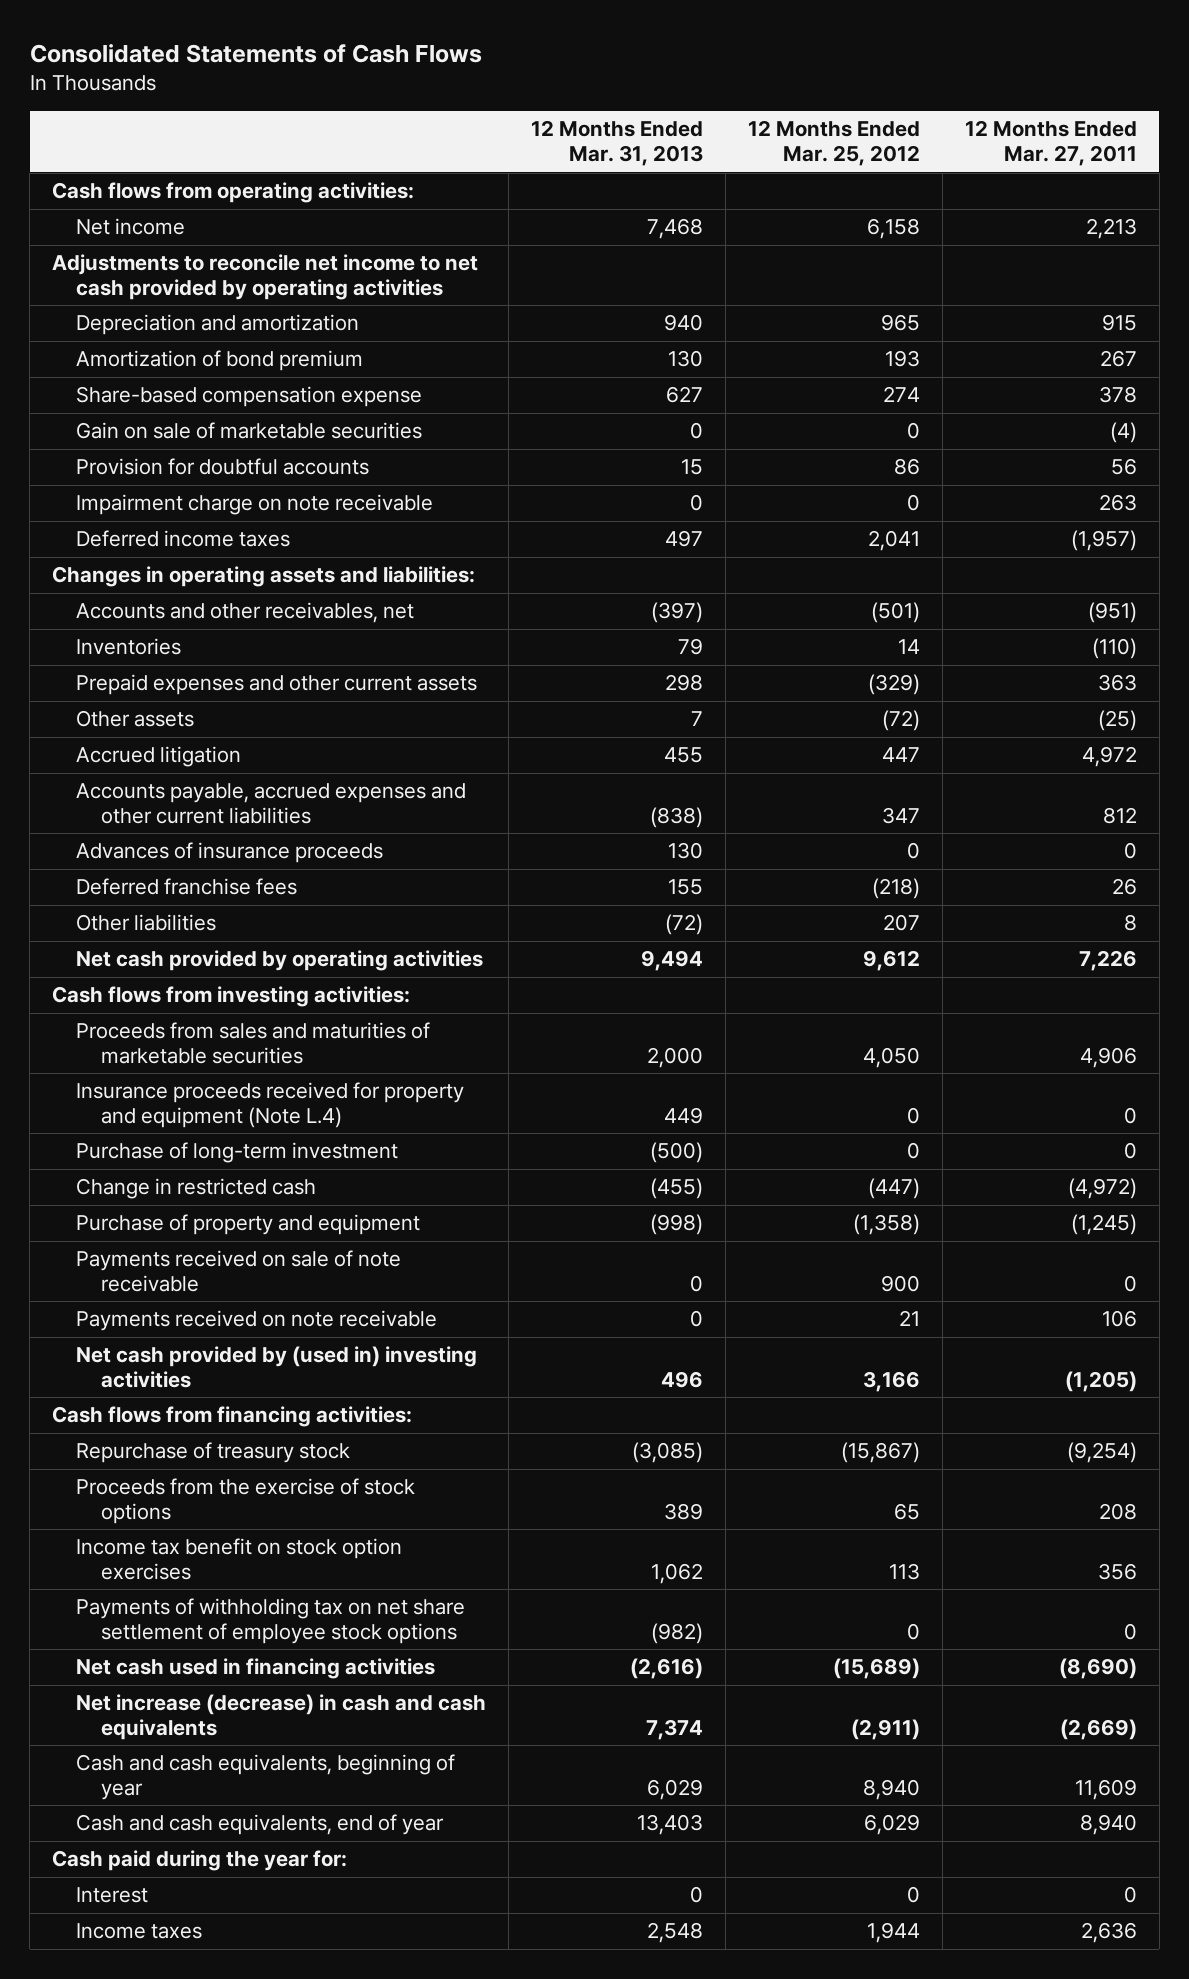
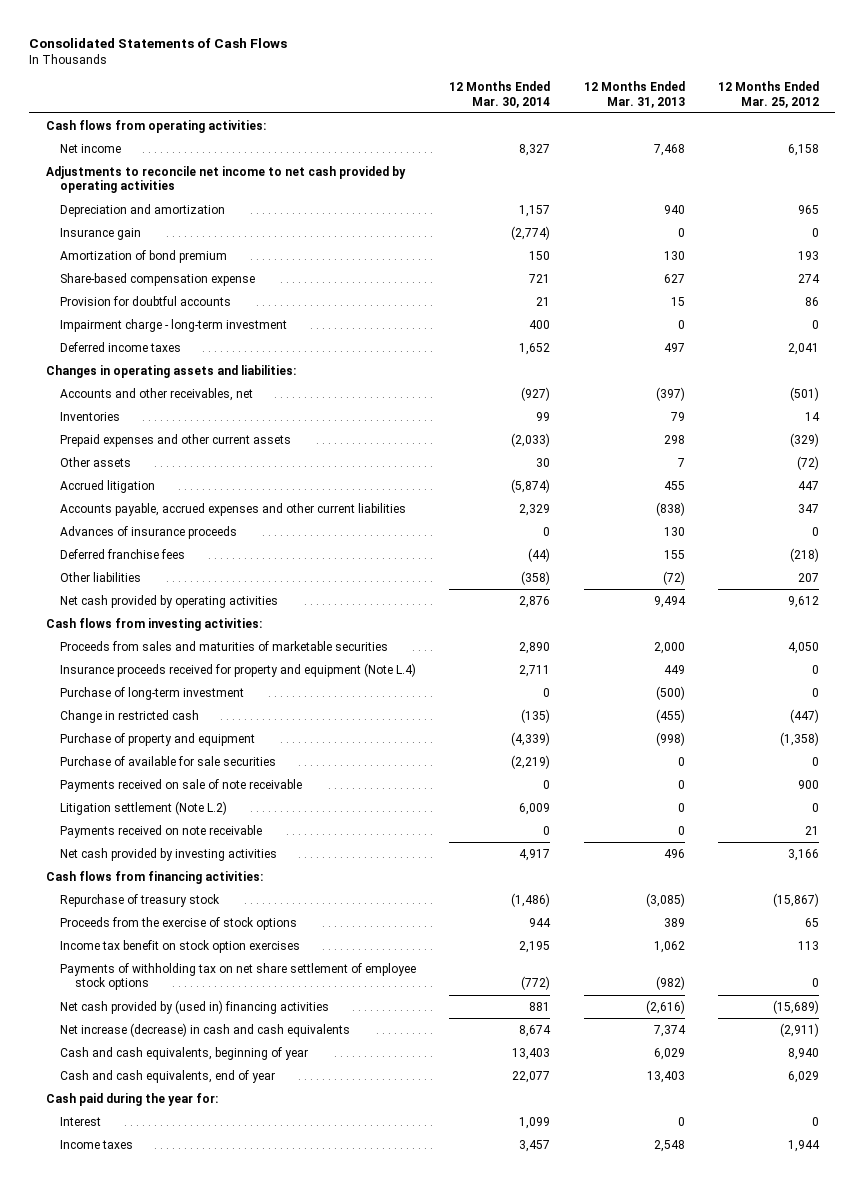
[964,120,1137,167] 12 Months Ended Mar. 27, 2011 -> none
none -> [449,81,551,108] 12 Months Ended Mar. 30, 2014
none -> [60,227,142,240] Insurance gain
[76,422,423,440] Gain on sale of marketable securities -> none
[76,494,434,516] Impairment charge on note receivable -> none
none -> [60,318,288,332] Impairment charge - long-term investment
none -> [60,755,277,766] Purchase of available for sale securities
none -> [60,800,228,815] Litigation settlement (Note L.2)
[76,1346,478,1389] Net cash provided by (used in) investing activities -> [60,847,278,861] Net cash provided by investing activities
[76,1658,436,1680] Net cash used in financing activities -> [60,999,330,1014] Net cash provided by (used in) financing activities

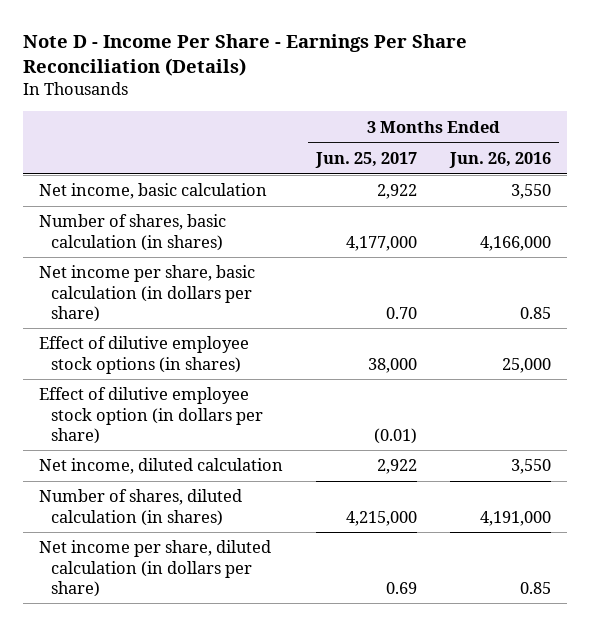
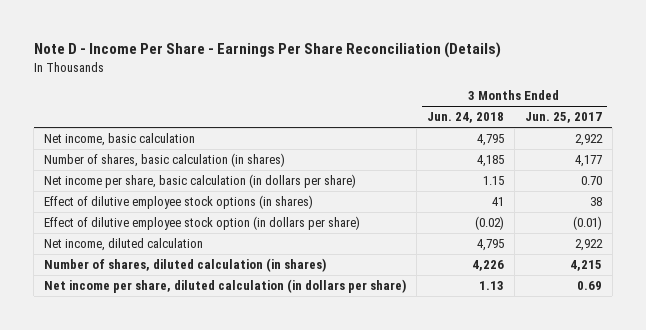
[448,151,551,168] Jun. 26, 2016 -> none
none -> [426,112,504,124] Jun. 24, 2018
[346,235,418,251] 4,177,000 -> [574,155,602,168] 4,177
[368,357,418,373] 38,000 -> [589,197,602,207] 38
[346,510,418,526] 4,215,000 -> [569,260,602,272] 4,215

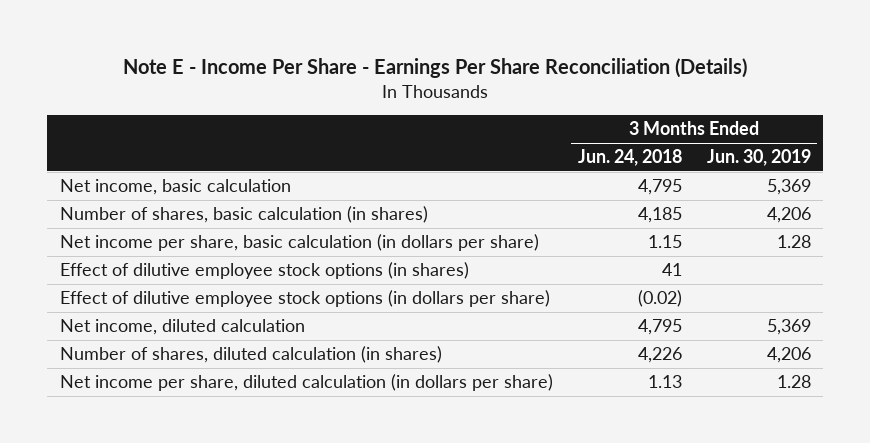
[33,42,501,59] Note D - Income Per Share - Earnings Per Share Reconciliation (Details) -> [123,58,748,79] Note E - Income Per Share - Earnings Per Share Reconciliation (Details)
[524,112,602,124] Jun. 25, 2017 -> none
none -> [706,149,811,167] Jun. 30, 2019
[44,216,361,231] Effect of dilutive employee stock option (in dollars per share) -> [59,290,550,308] Effect of dilutive employee stock options (in dollars per share)

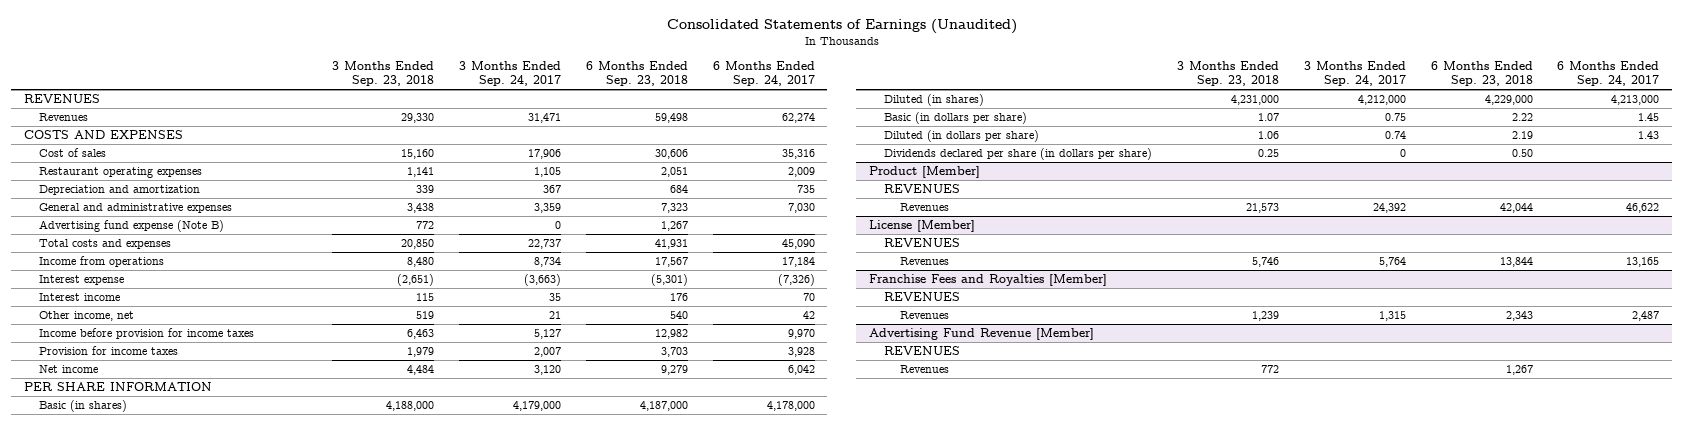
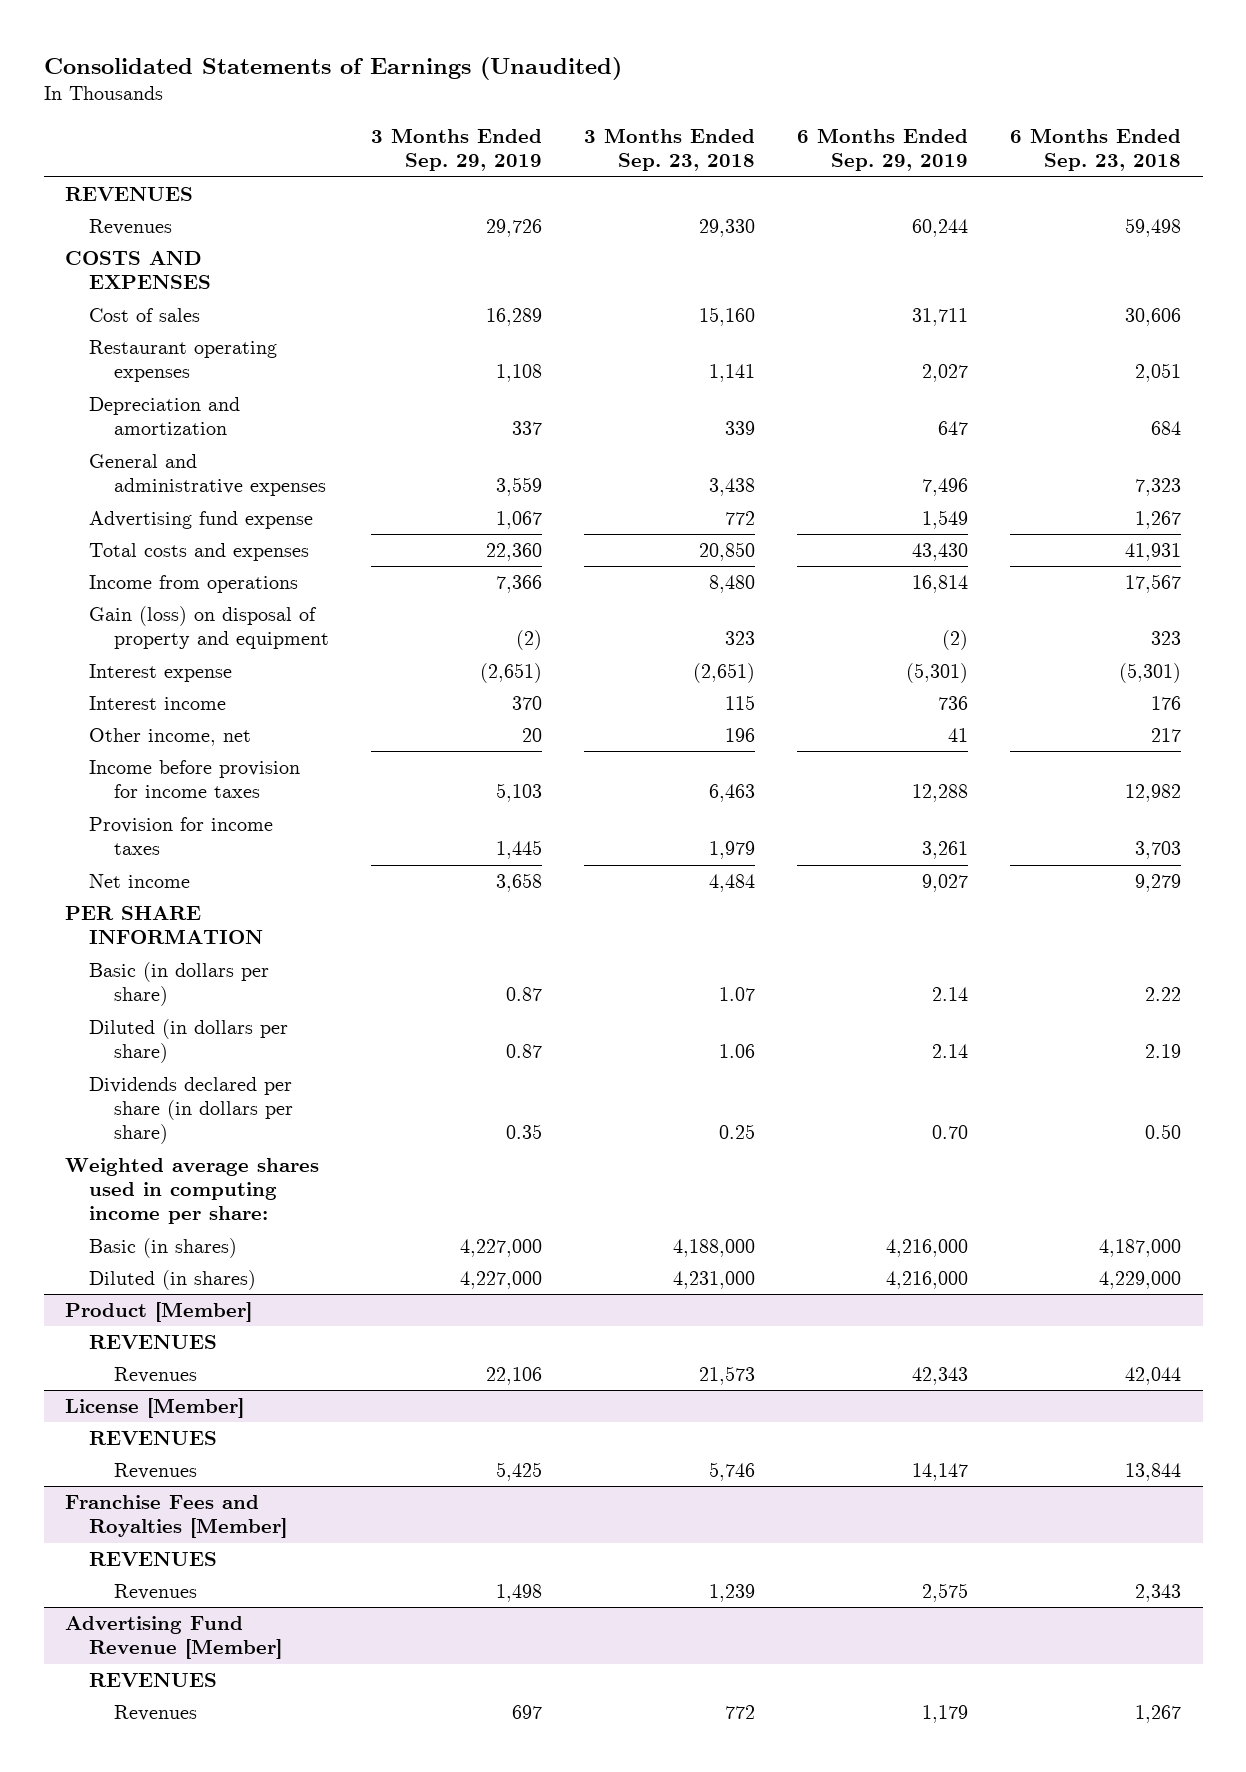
[459,60,562,87] 3 Months Ended Sep. 24, 2017 -> none
[712,60,815,87] 6 Months Ended Sep. 24, 2017 -> none
none -> [370,127,542,172] 3 Months Ended Sep. 29, 2019
none -> [797,127,969,172] 6 Months Ended Sep. 29, 2019
[39,220,225,233] Advertising fund expense (Note B) -> [89,510,314,529] Advertising fund expense
none -> [89,605,329,650] Gain (loss) on disposal of property and equipment
[416,311,435,320] 519 -> [725,727,756,742] 196
[669,311,688,320] 540 -> [1151,727,1182,742] 217
none -> [64,1157,319,1225] Weighted average shares used in computing income per share:
[39,400,128,413] Basic (in shares) -> [89,1237,238,1258] Basic (in shares)
[884,94,985,107] Diluted (in shares) -> [89,1269,257,1290] Diluted (in shares)

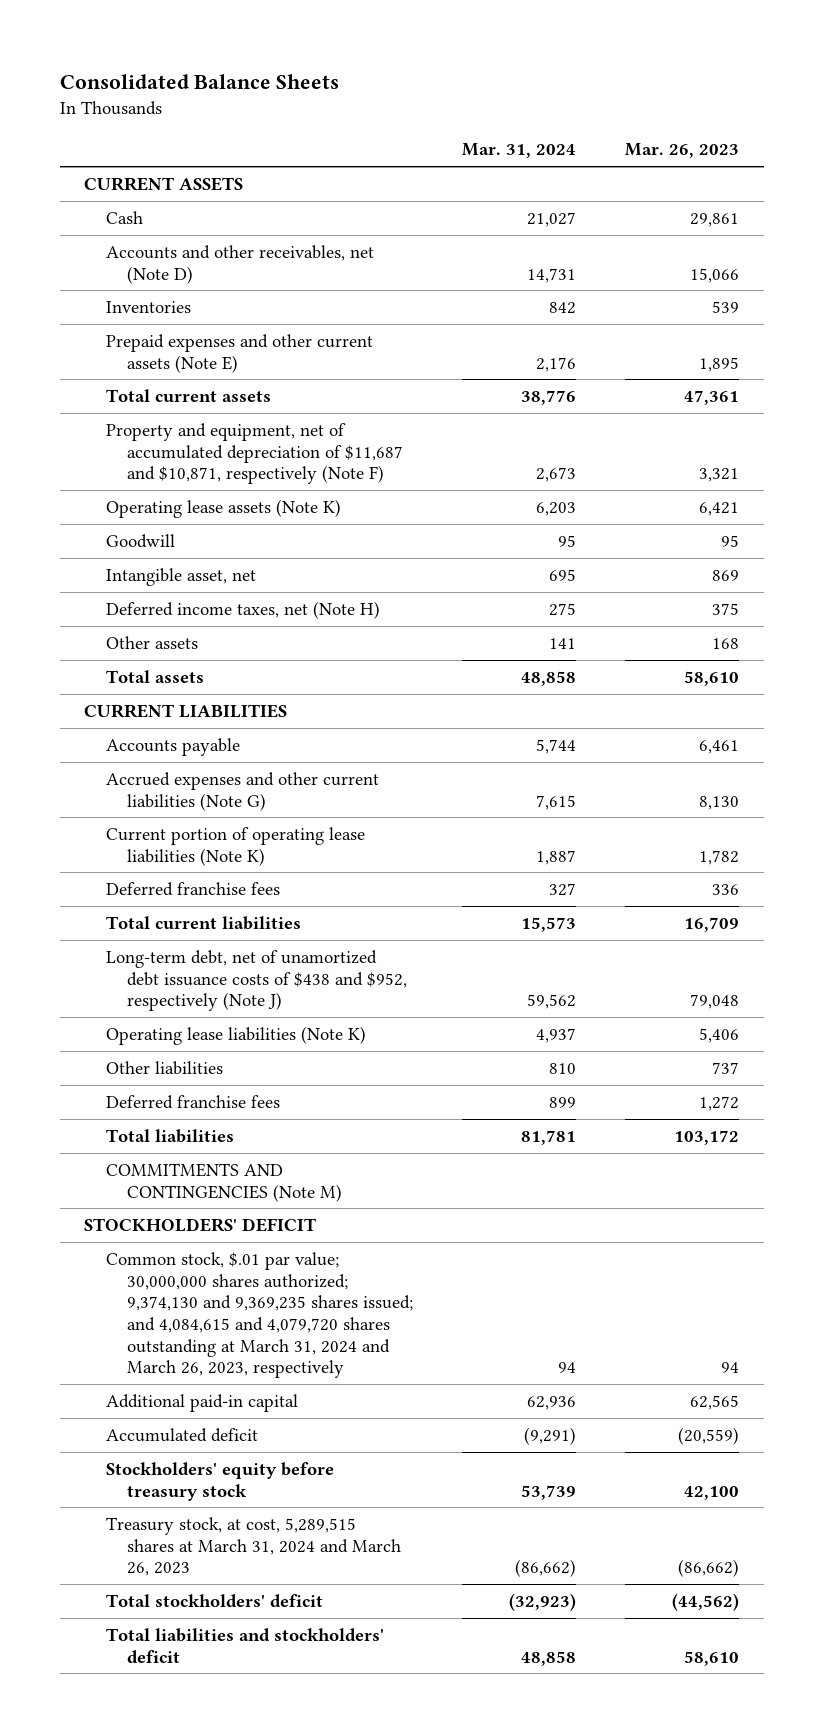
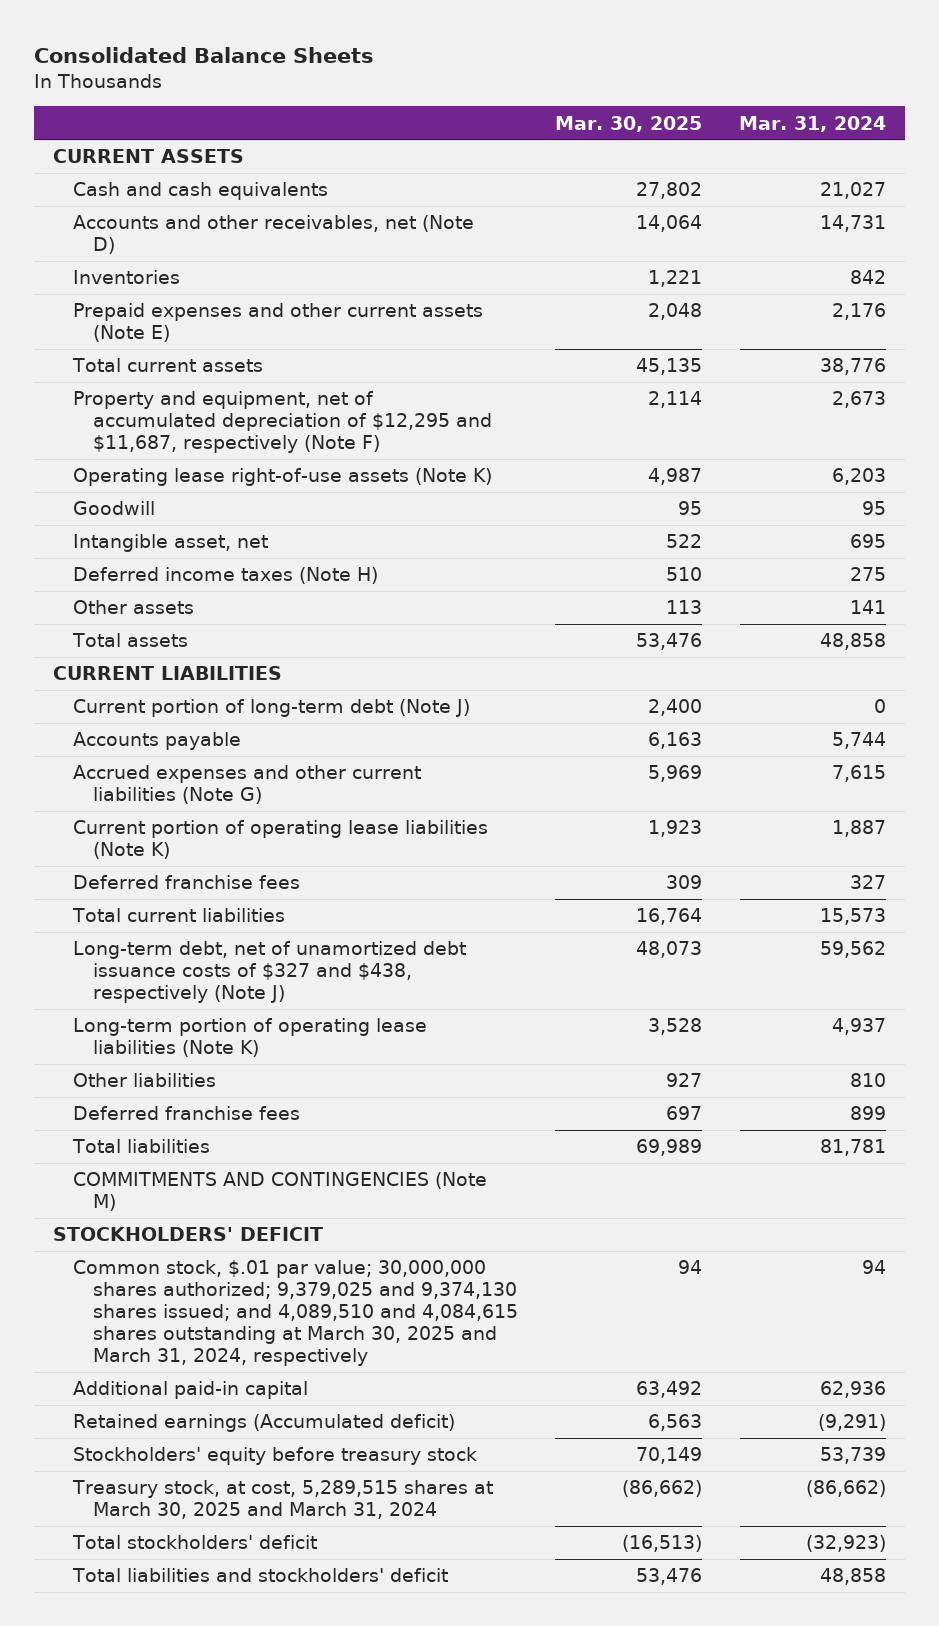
[625,143,740,159] Mar. 26, 2023 -> none
none -> [555,115,703,132] Mar. 30, 2025
[105,210,143,224] Cash -> [73,182,329,201] Cash and cash equivalents
[105,422,403,485] Property and equipment, net of accumulated depreciation of $11,687 and $10,871, respectively (Note F) -> [73,391,493,454] Property and equipment, net of accumulated depreciation of $12,295 and $11,687, respectively (Note F)
[105,498,341,518] Operating lease assets (Note K) -> [73,468,493,487] Operating lease right-of-use assets (Note K)
[105,600,380,619] Deferred income taxes, net (Note H) -> [73,567,379,585] Deferred income taxes (Note H)
none -> [73,699,471,718] Current portion of long-term debt (Note J)
[105,949,407,1012] Long-term debt, net of unamortized debt issuance costs of $438 and $952, respectively (Note J) -> [73,941,467,1004] Long-term debt, net of unamortized debt issuance costs of $327 and $438, respectively (Note J)
[105,1025,366,1045] Operating lease liabilities (Note K) -> [73,1018,428,1058] Long-term portion of operating lease liabilities (Note K)
[105,1251,413,1379] Common stock, $.01 par value; 30,000,000 shares authorized; 9,374,130 and 9,369,235 shares issued; and 4,084,615 and 4,079,720 shares outstanding at March 31, 2024 and March 26, 2023, respectively -> [73,1260,519,1367] Common stock, $.01 par value; 30,000,000 shares authorized; 9,379,025 and 9,374,130 shares issued; and 4,089,510 and 4,084,615 shares outstanding at March 30, 2025 and March 31, 2024, respectively
[105,1427,258,1442] Accumulated deficit -> [73,1414,456,1433] Retained earnings (Accumulated deficit)
[105,1516,401,1577] Treasury stock, at cost, 5,289,515 shares at March 31, 2024 and March 26, 2023 -> [72,1480,494,1520] Treasury stock, at cost, 5,289,515 shares at March 30, 2025 and March 31, 2024

